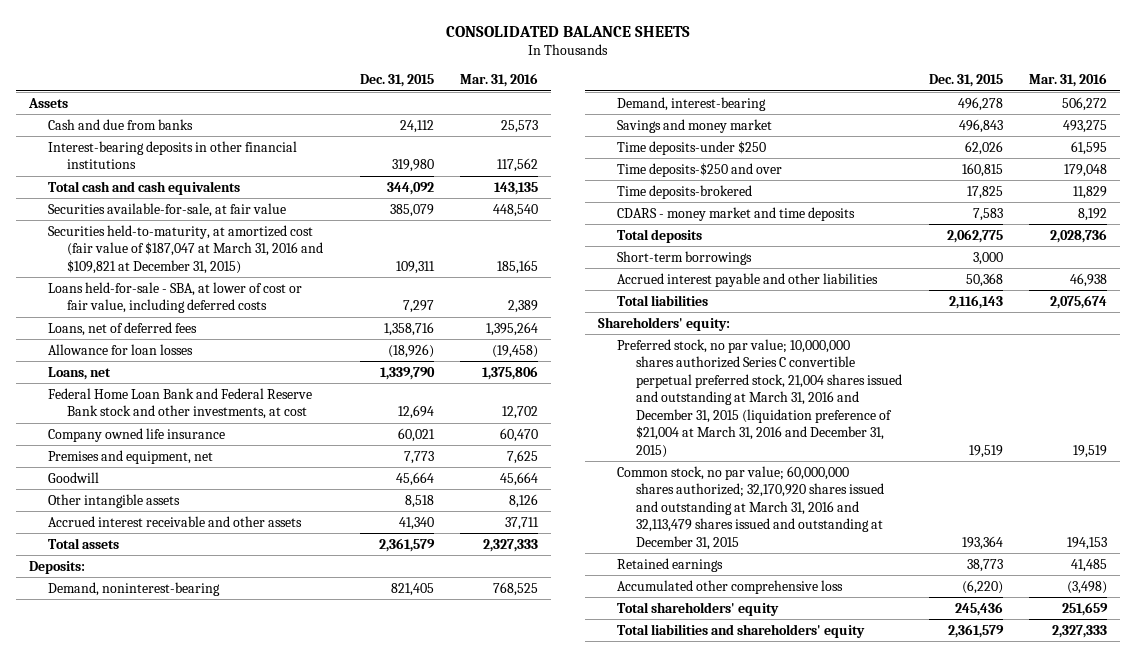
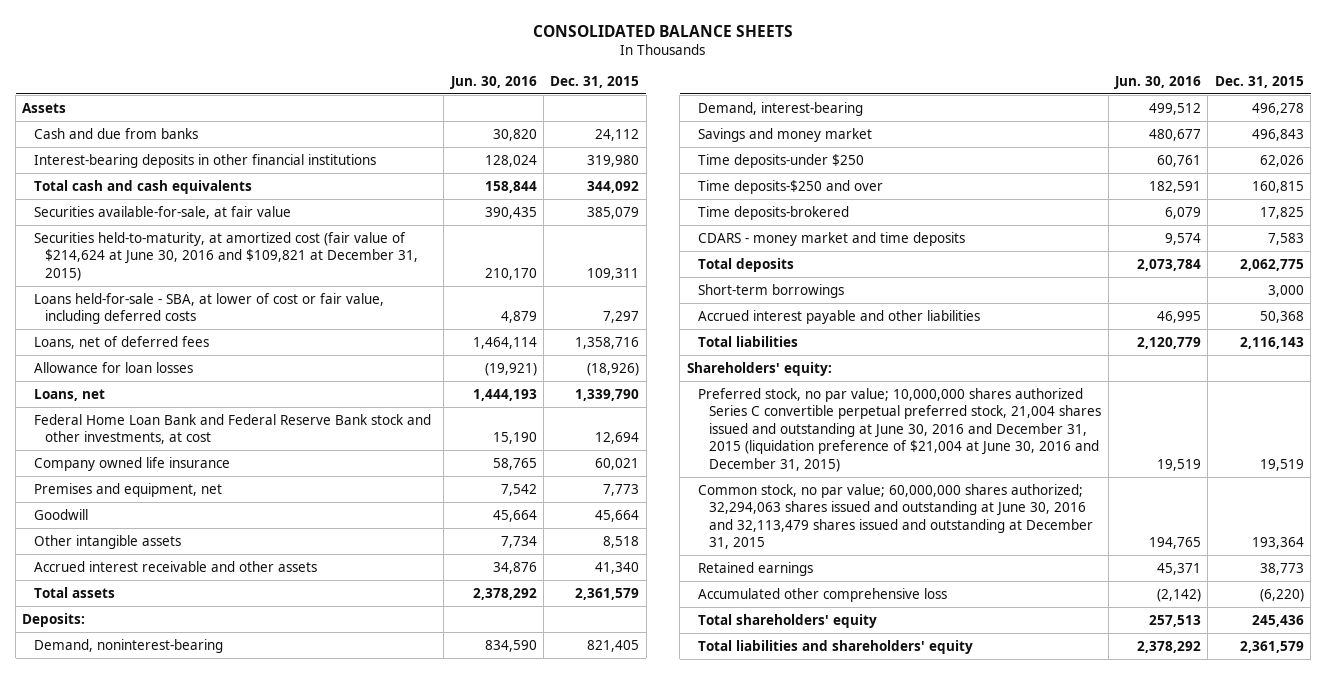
[459,72,538,87] Mar. 31, 2016 -> none
none -> [449,76,537,90] Jun. 30, 2016
[48,224,324,274] Securities held-to-maturity, at amortized cost (fair value of $187,047 at March 31, 2016 and $109,821 at December 31, 2015) -> [33,231,419,281] Securities held-to-maturity, at amortized cost (fair value of $214,624 at June 30, 2016 and $109,821 at December 31, 2015)
[617,338,903,458] Preferred stock, no par value; 10,000,000 shares authorized Series C convertible perpetual preferred stock, 21,004 shares issued and outstanding at March 31, 2016 and December 31, 2015 (liquidation preference of $21,004 at March 31, 2016 and December 31, 2015) -> [698,387,1102,473] Preferred stock, no par value; 10,000,000 shares authorized Series C convertible perpetual preferred stock, 21,004 shares issued and outstanding at June 30, 2016 and December 31, 2015 (liquidation preference of $21,004 at June 30, 2016 and December 31, 2015)
[617,465,885,550] Common stock, no par value; 60,000,000 shares authorized; 32,170,920 shares issued and outstanding at March 31, 2016 and 32,113,479 shares issued and outstanding at December 31, 2015 -> [698,483,1094,550] Common stock, no par value; 60,000,000 shares authorized; 32,294,063 shares issued and outstanding at June 30, 2016 and 32,113,479 shares issued and outstanding at December 31, 2015

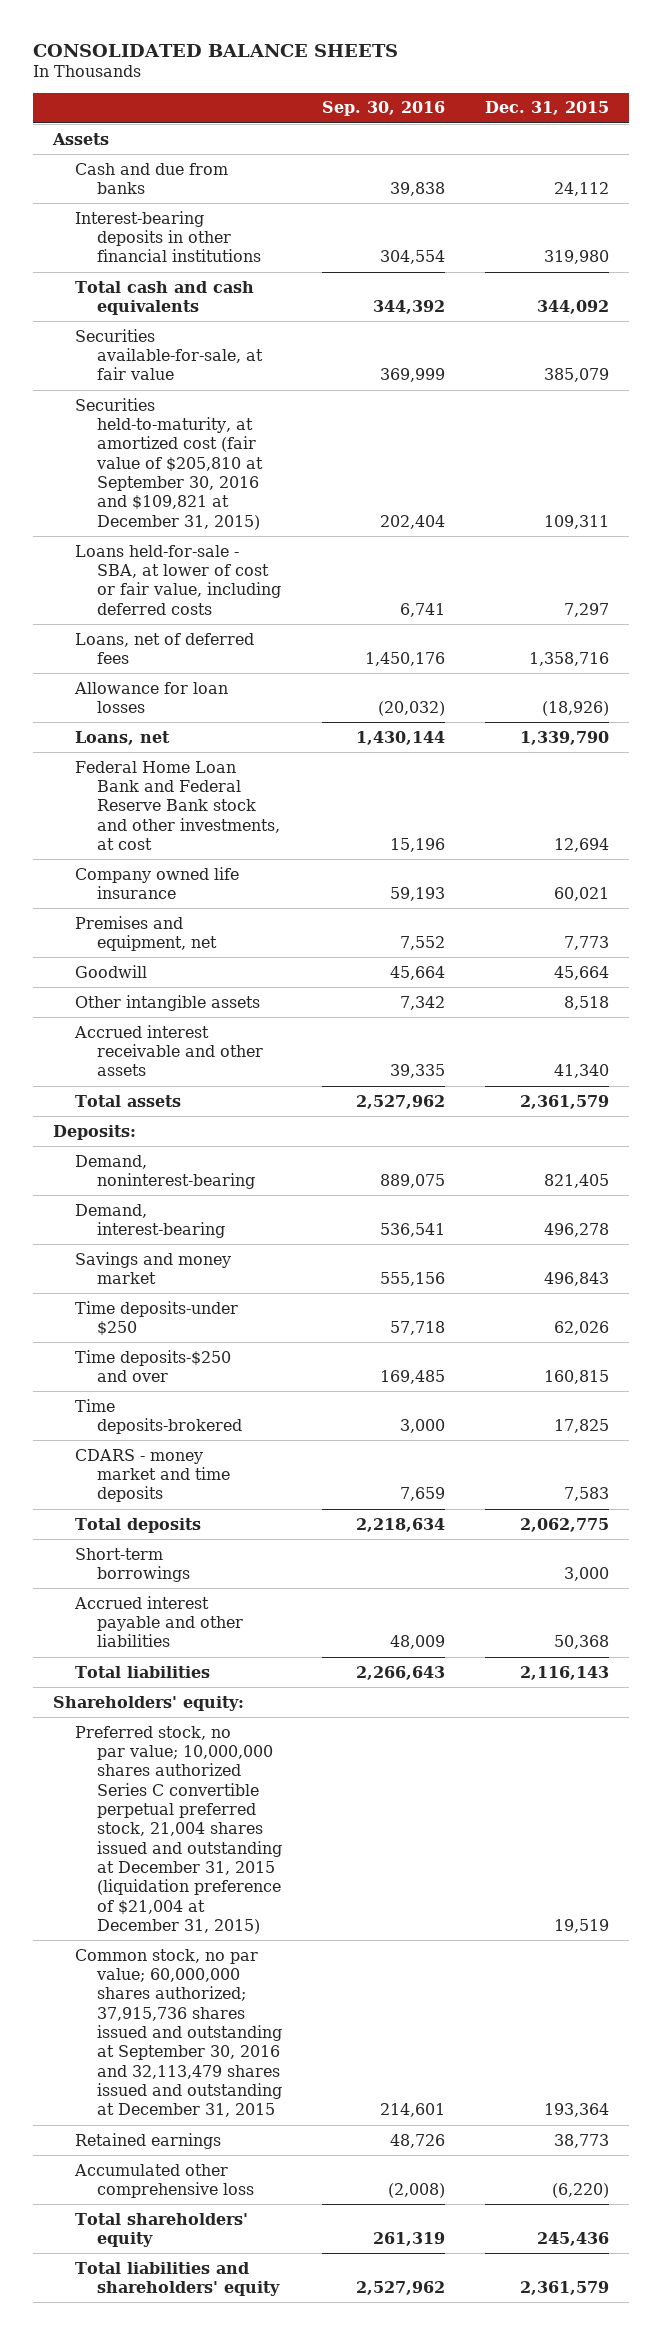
[449,76,537,90] Jun. 30, 2016 -> none
none -> [322,101,446,117] Sep. 30, 2016
[33,231,419,281] Securities held-to-maturity, at amortized cost (fair value of $214,624 at June 30, 2016 and $109,821 at December 31, 2015) -> [75,397,264,530] Securities held-to-maturity, at amortized cost (fair value of $205,810 at September 30, 2016 and $109,821 at December 31, 2015)
[698,387,1102,473] Preferred stock, no par value; 10,000,000 shares authorized Series C convertible perpetual preferred stock, 21,004 shares issued and outstanding at June 30, 2016 and December 31, 2015 (liquidation preference of $21,004 at June 30, 2016 and December 31, 2015) -> [75,1725,283,1934] Preferred stock, no par value; 10,000,000 shares authorized Series C convertible perpetual preferred stock, 21,004 shares issued and outstanding at December 31, 2015 (liquidation preference of $21,004 at December 31, 2015)
[698,483,1094,550] Common stock, no par value; 60,000,000 shares authorized; 32,294,063 shares issued and outstanding at June 30, 2016 and 32,113,479 shares issued and outstanding at December 31, 2015 -> [75,1948,283,2118] Common stock, no par value; 60,000,000 shares authorized; 37,915,736 shares issued and outstanding at September 30, 2016 and 32,113,479 shares issued and outstanding at December 31, 2015

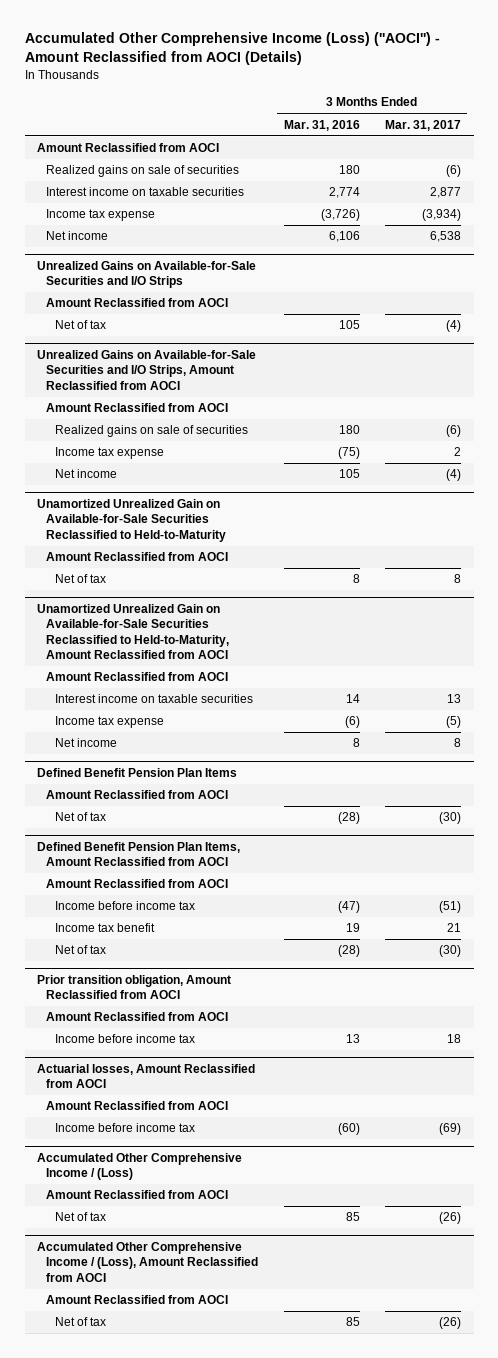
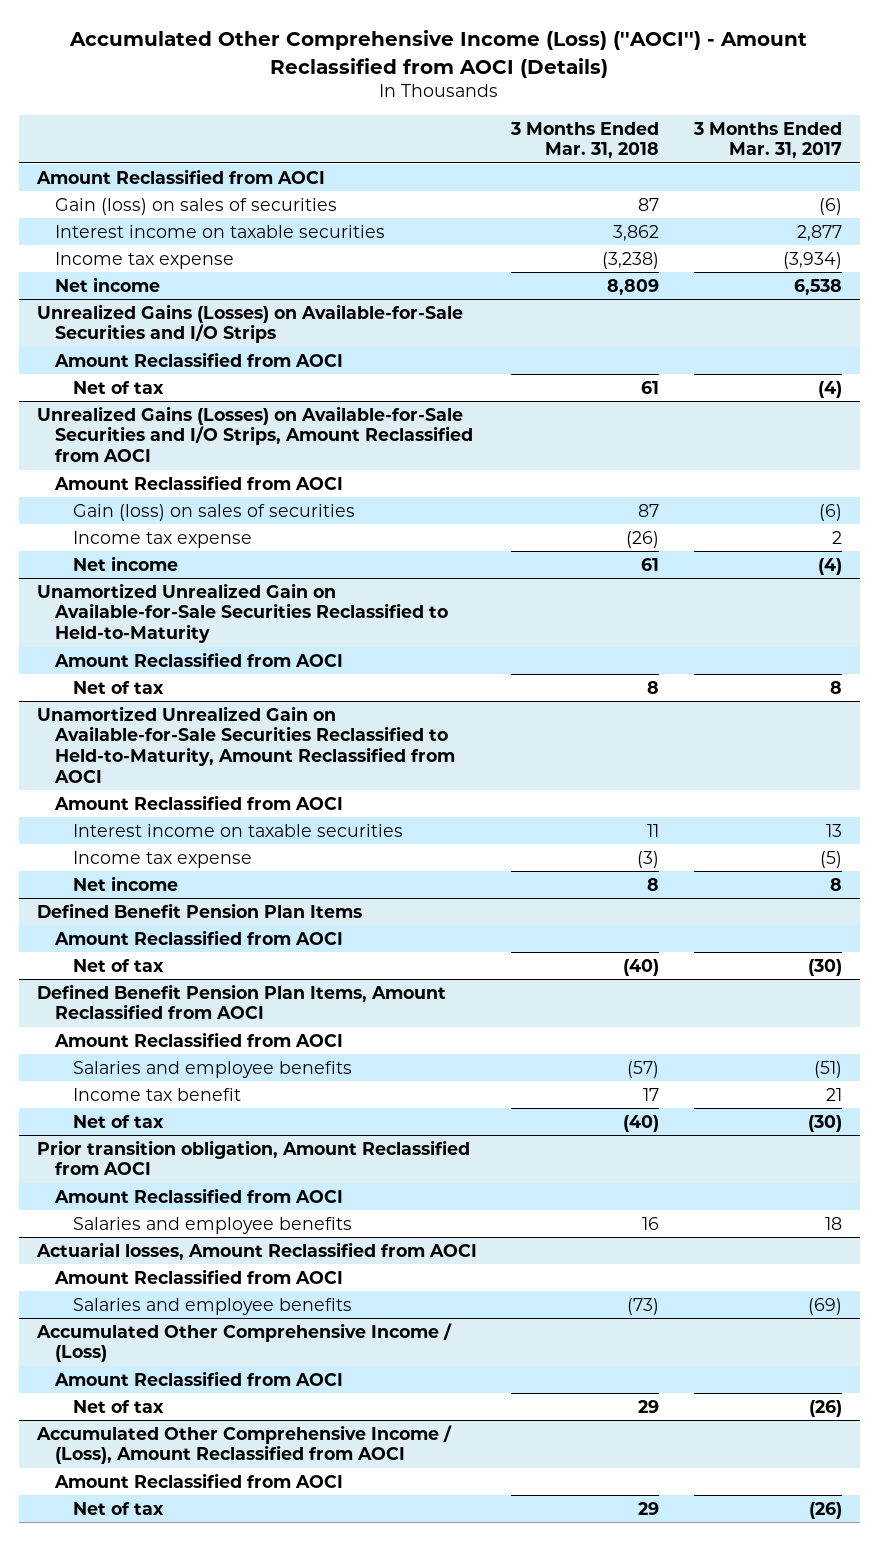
[283,119,360,131] Mar. 31, 2016 -> none
none -> [510,121,660,159] 3 Months Ended Mar. 31, 2018
[46,165,240,178] Realized gains on sale of securities -> [54,197,337,215] Gain (loss) on sales of securities
[37,261,257,289] Unrealized Gains on Available-for-Sale Securities and I/O Strips -> [36,303,463,344] Unrealized Gains (Losses) on Available-for-Sale Securities and I/O Strips
[37,350,257,390] Unrealized Gains on Available-for-Sale Securities and I/O Strips, Amount Reclassified from AOCI -> [36,405,473,462] Unrealized Gains (Losses) on Available-for-Sale Securities and I/O Strips, Amount Reclassified from AOCI
[54,425,248,438] Realized gains on sale of securities -> [72,503,355,521] Gain (loss) on sales of securities
[54,901,195,911] Income before income tax -> [72,1060,352,1078] Salaries and employee benefits
[54,1034,195,1044] Income before income tax -> [72,1216,352,1234] Salaries and employee benefits
[54,1123,195,1133] Income before income tax -> [72,1297,352,1315] Salaries and employee benefits

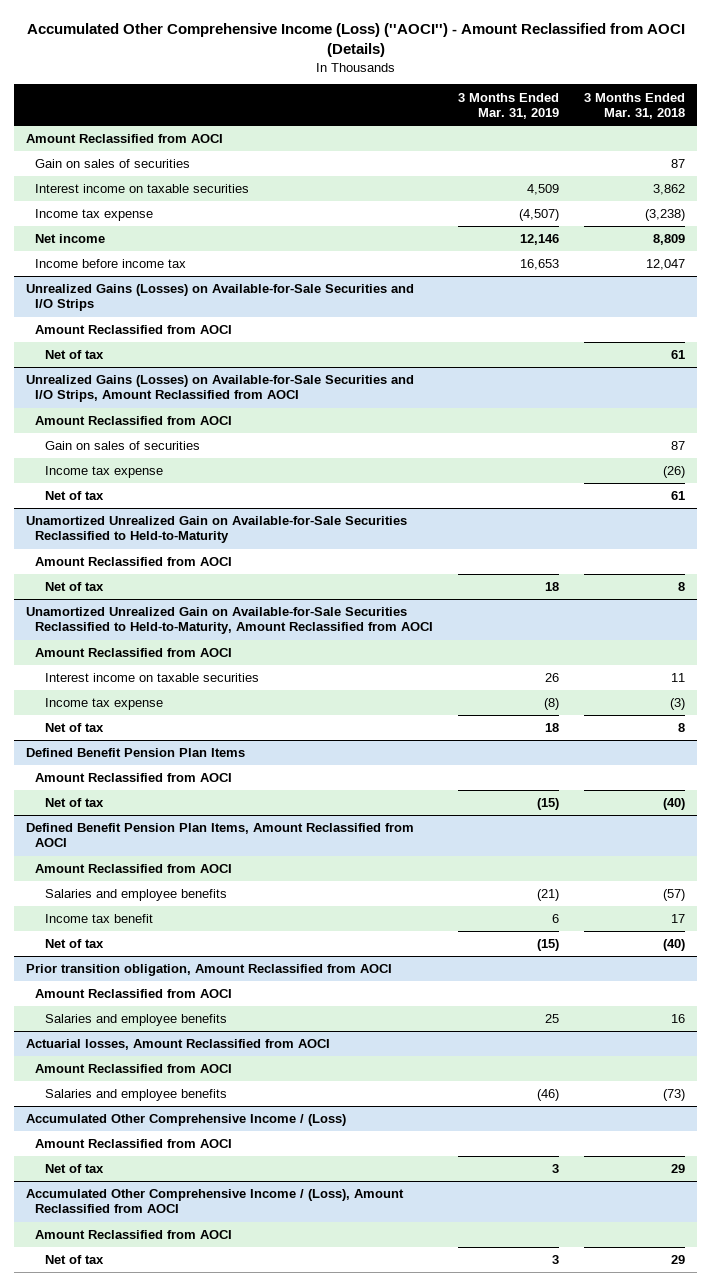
[693,121,843,159] 3 Months Ended Mar. 31, 2017 -> none
none -> [458,92,560,119] 3 Months Ended Mar. 31, 2019
[54,197,337,215] Gain (loss) on sales of securities -> [35,159,191,169] Gain on sales of securities
none -> [35,259,187,269] Income before income tax
[72,503,355,521] Gain (loss) on sales of securities -> [44,441,200,451] Gain on sales of securities
[72,555,178,571] Net income -> none
none -> [44,491,104,501] Net of tax
[72,875,178,891] Net income -> none
none -> [44,723,104,733] Net of tax

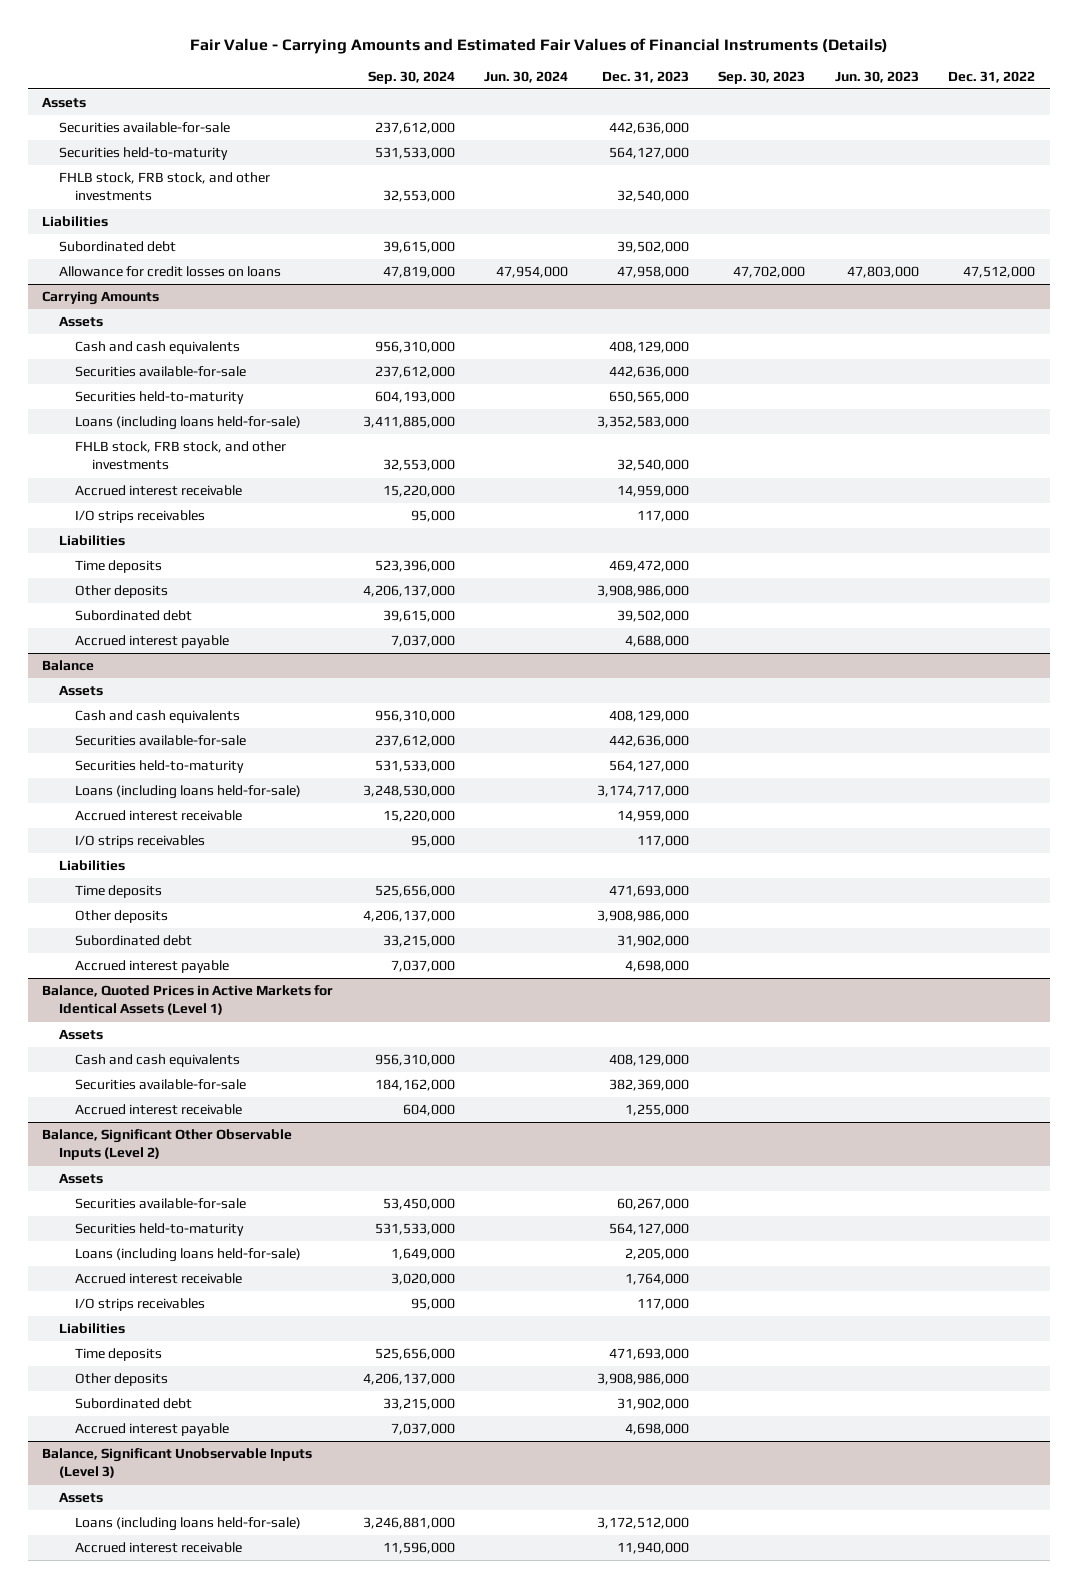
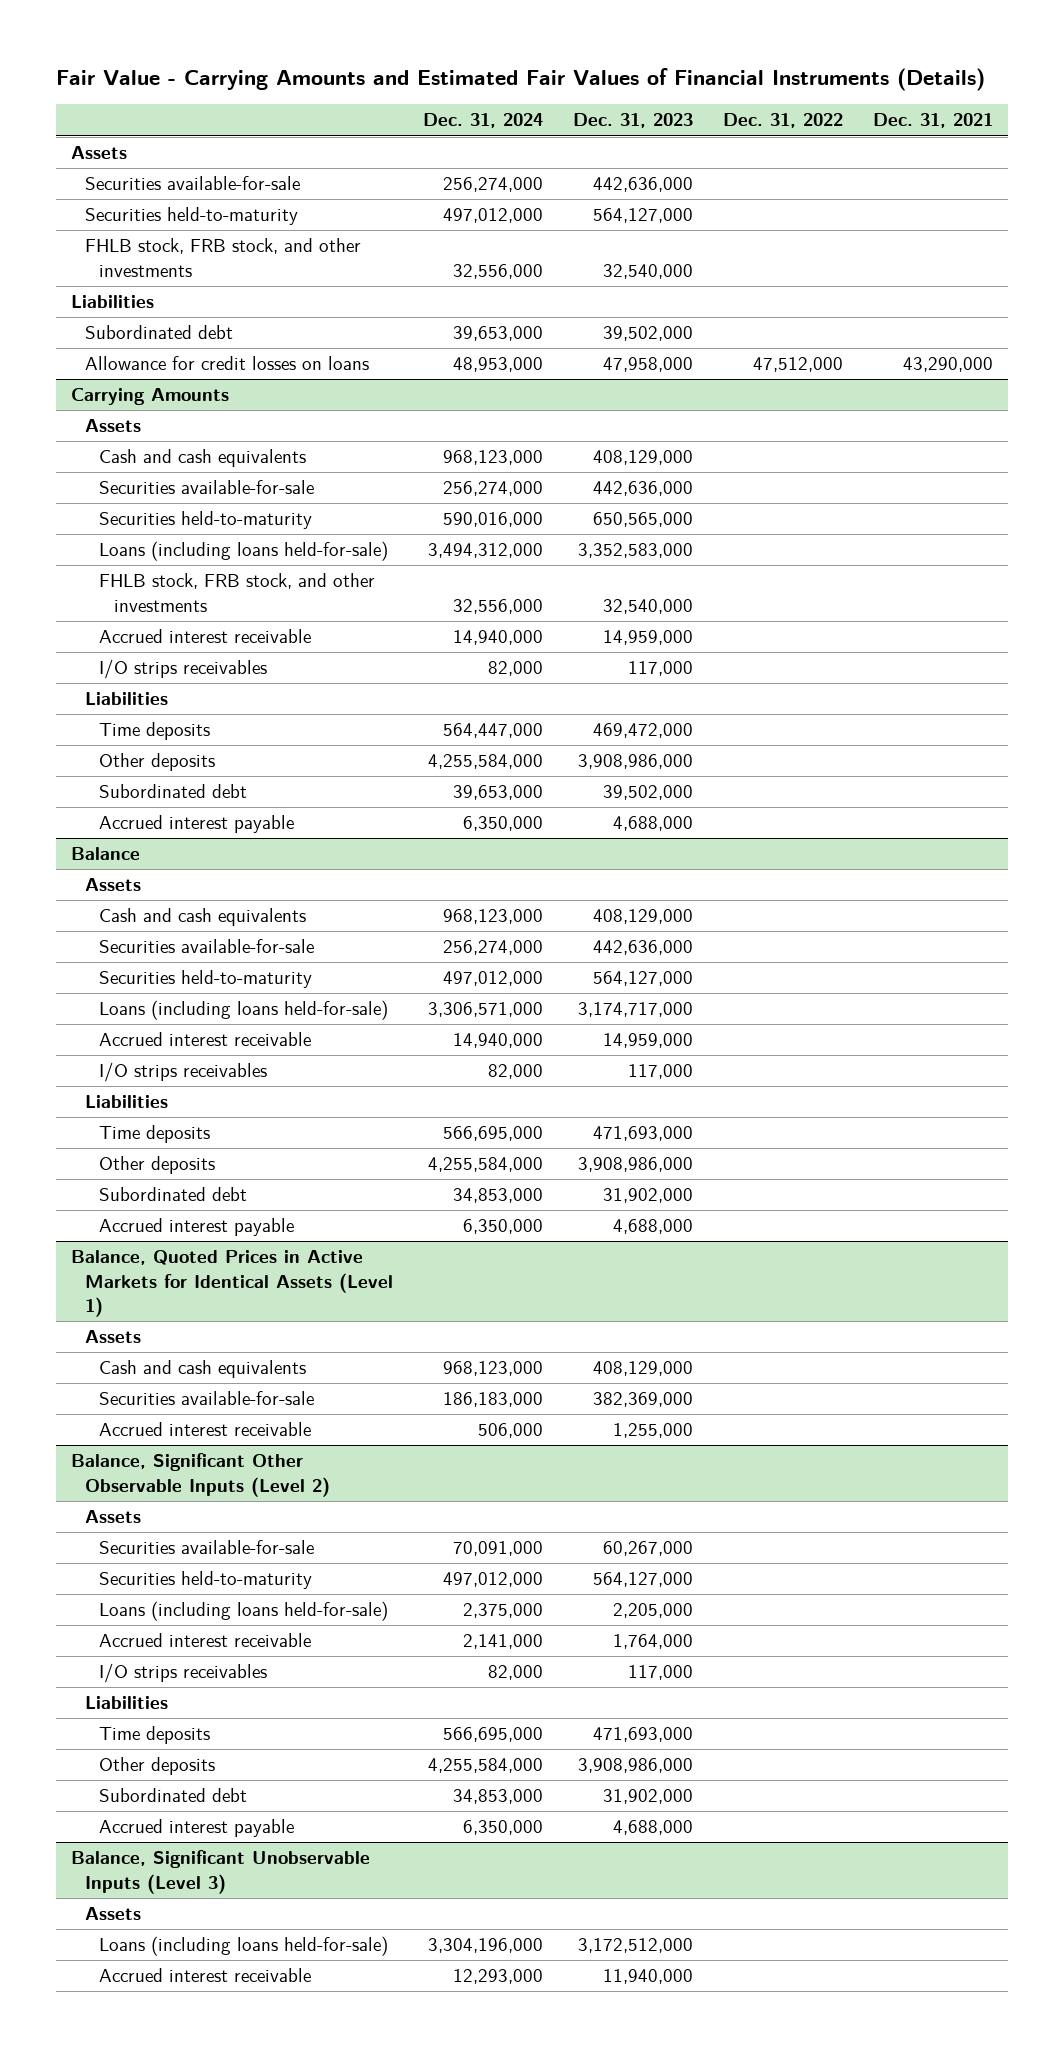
[367,70,455,84] Sep. 30, 2024 -> none
[483,70,568,83] Jun. 30, 2024 -> none
[718,70,806,84] Sep. 30, 2023 -> none
[834,70,919,83] Jun. 30, 2023 -> none
none -> [422,113,543,129] Dec. 31, 2024
none -> [872,113,993,129] Dec. 31, 2021
[625,960,690,973] 4,698,000 -> [612,1219,693,1235] 4,688,000
[625,1423,690,1436] 4,698,000 -> [612,1820,693,1836] 4,688,000

